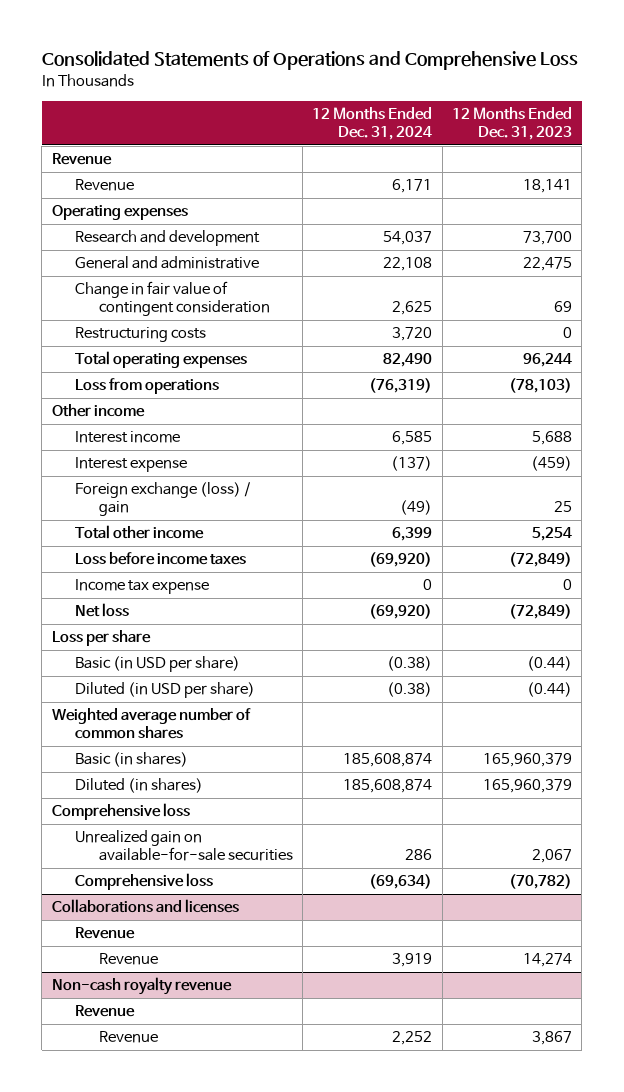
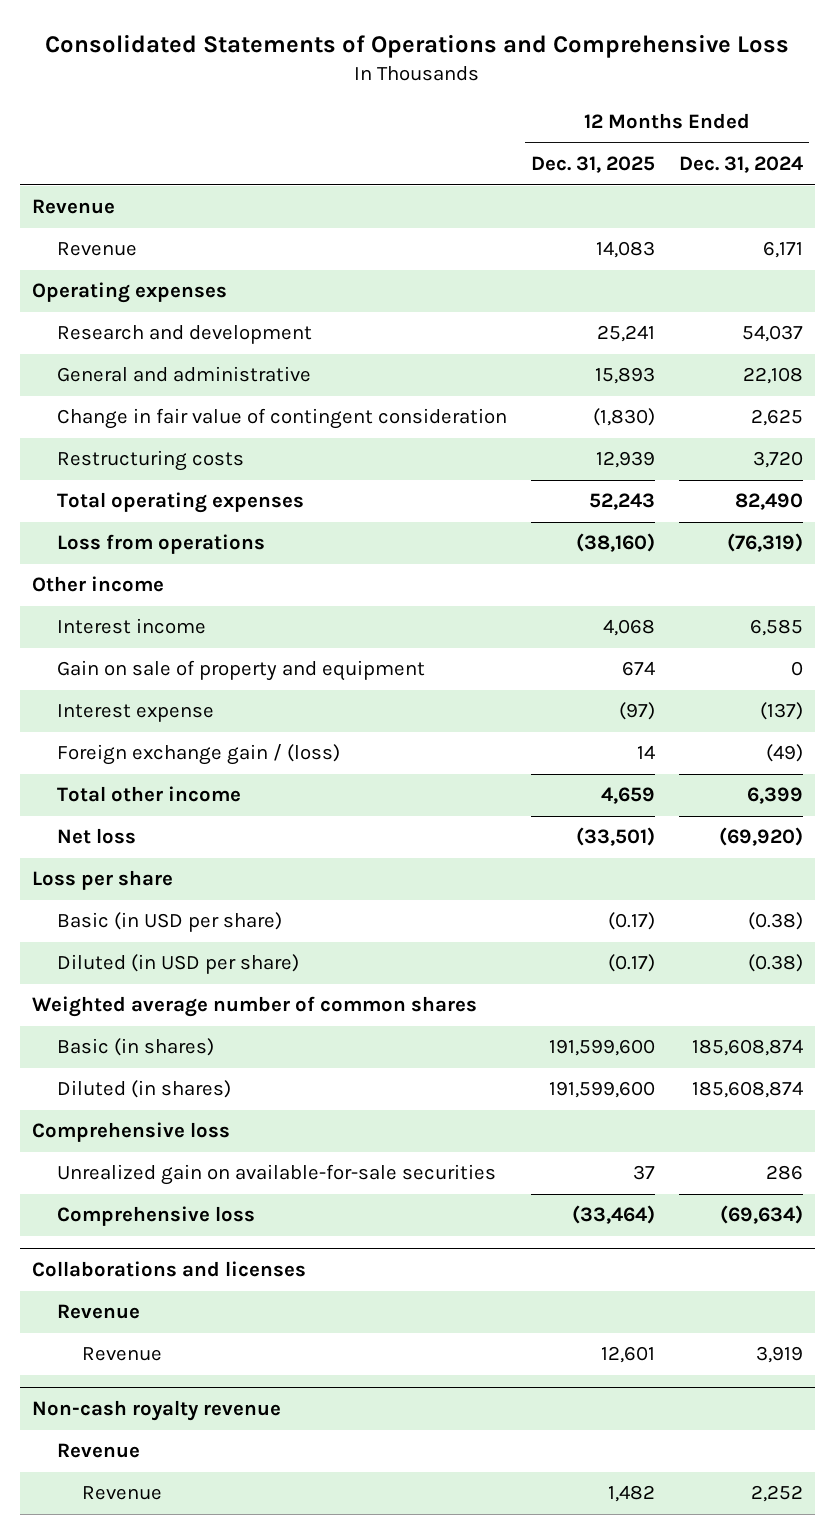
[452,107,573,141] 12 Months Ended Dec. 31, 2023 -> none
none -> [530,156,655,174] Dec. 31, 2025
none -> [57,660,426,682] Gain on sale of property and equipment
[75,482,252,517] Foreign exchange (loss) / gain -> [57,744,341,766] Foreign exchange gain / (loss)
[75,552,247,566] Loss before income taxes -> none
[75,579,210,595] Income tax expense -> none

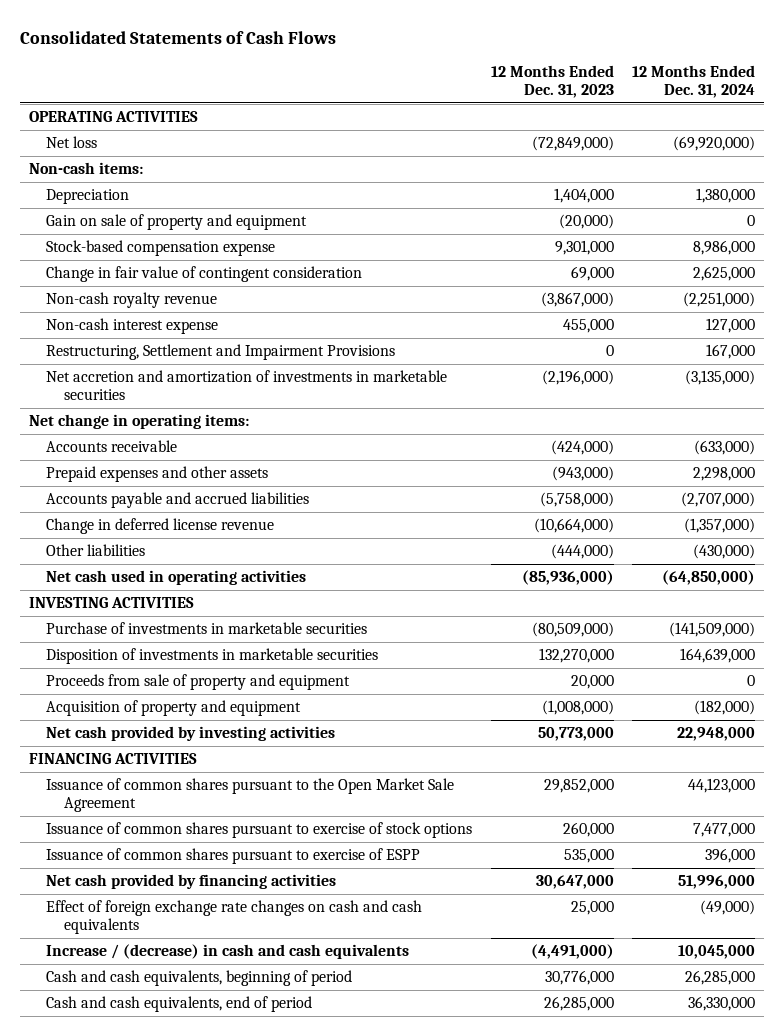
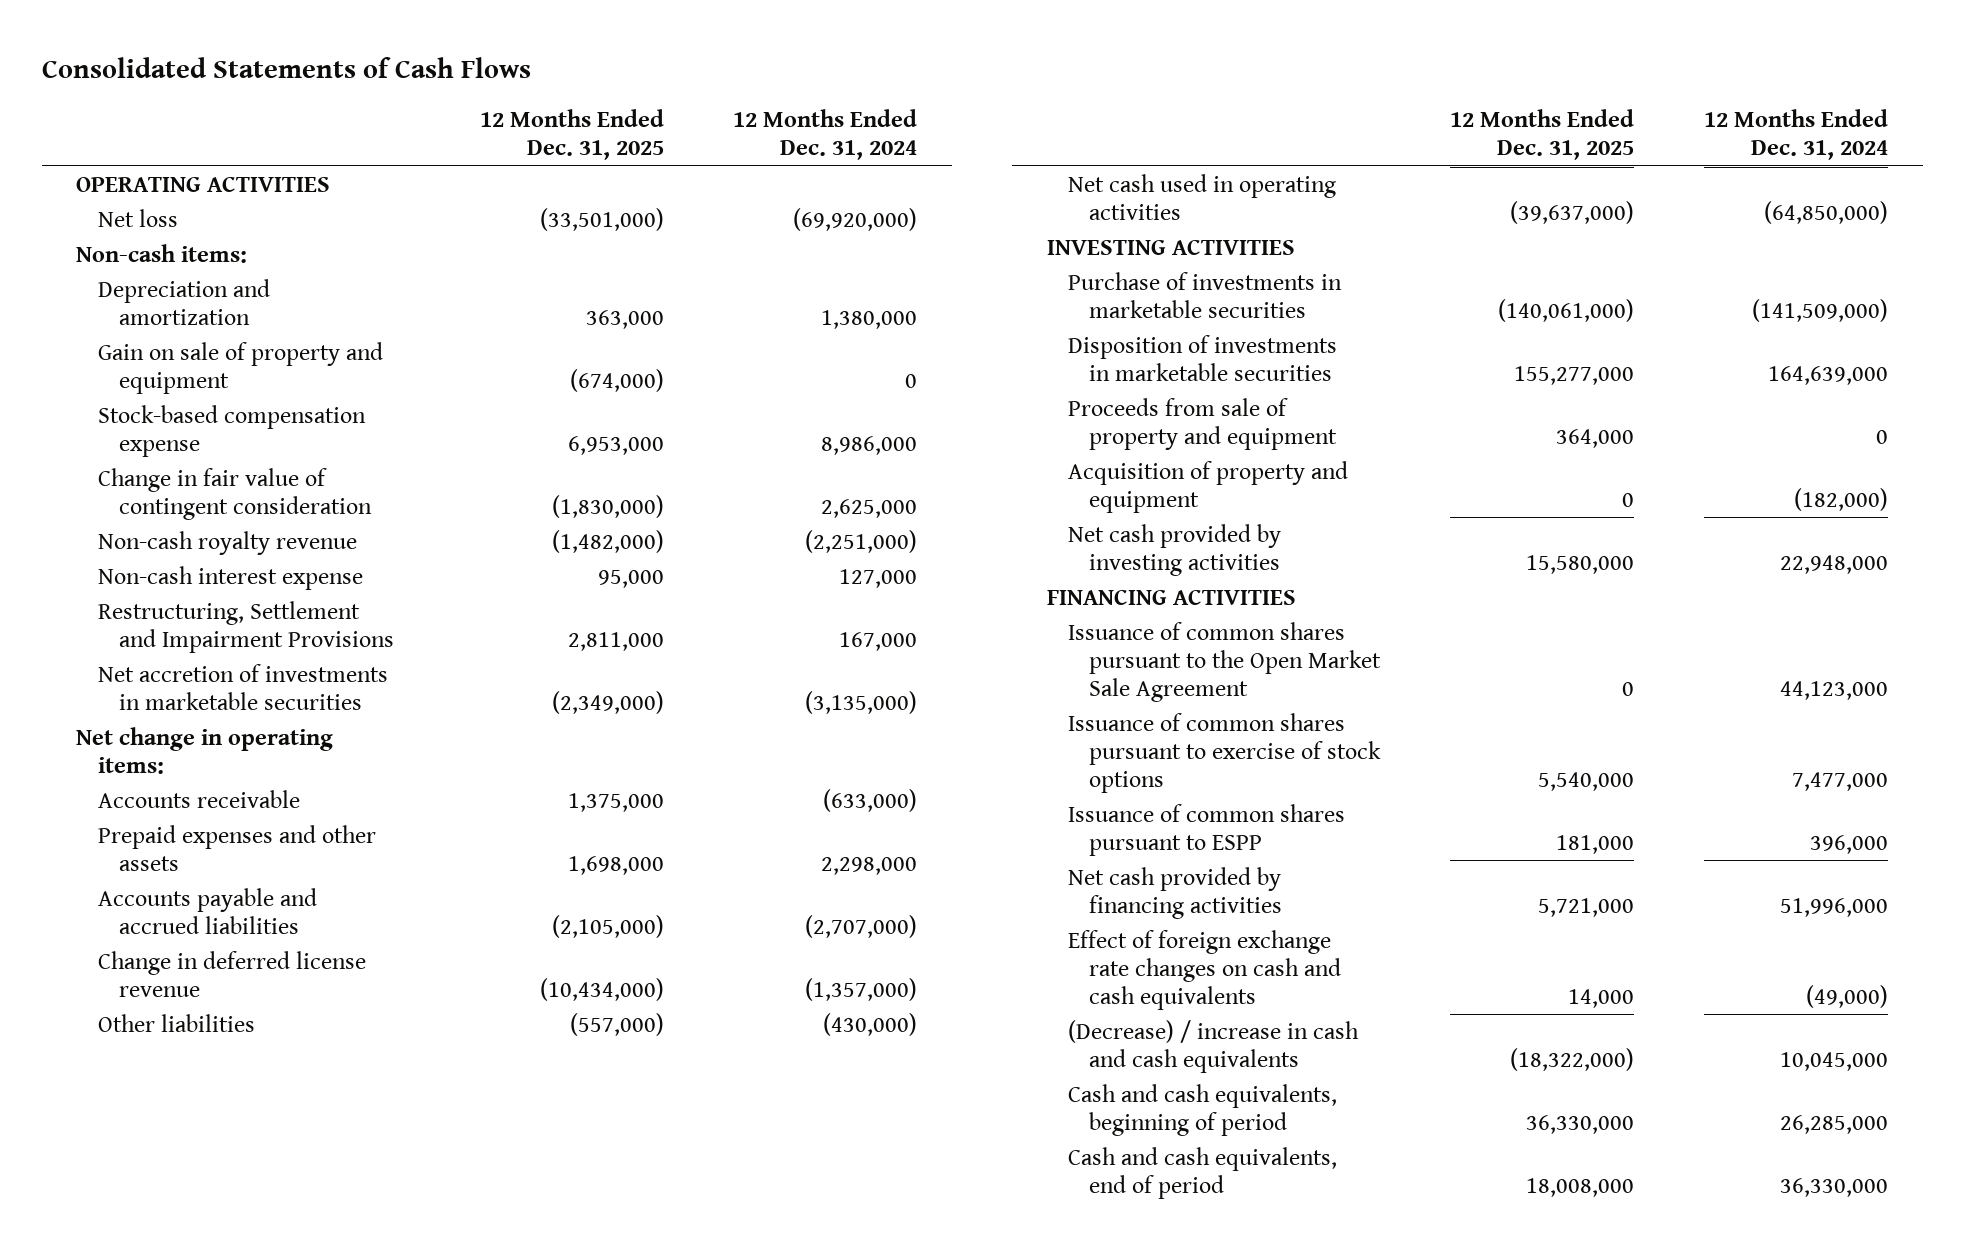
[490,65,614,98] 12 Months Ended Dec. 31, 2023 -> none
none -> [479,109,664,161] 12 Months Ended Dec. 31, 2025
[46,189,130,205] Depreciation -> [97,279,270,325] Depreciation and amortization
[46,370,448,400] Net accretion and amortization of investments in marketable securities -> [97,664,388,710] Net accretion of investments in marketable securities
[46,848,421,865] Issuance of common shares pursuant to exercise of ESPP -> [1067,804,1345,856] Issuance of common shares pursuant to ESPP
[46,944,410,960] Increase / (decrease) in cash and cash equivalents -> [1067,1020,1359,1073] (Decrease) / increase in cash and cash equivalents

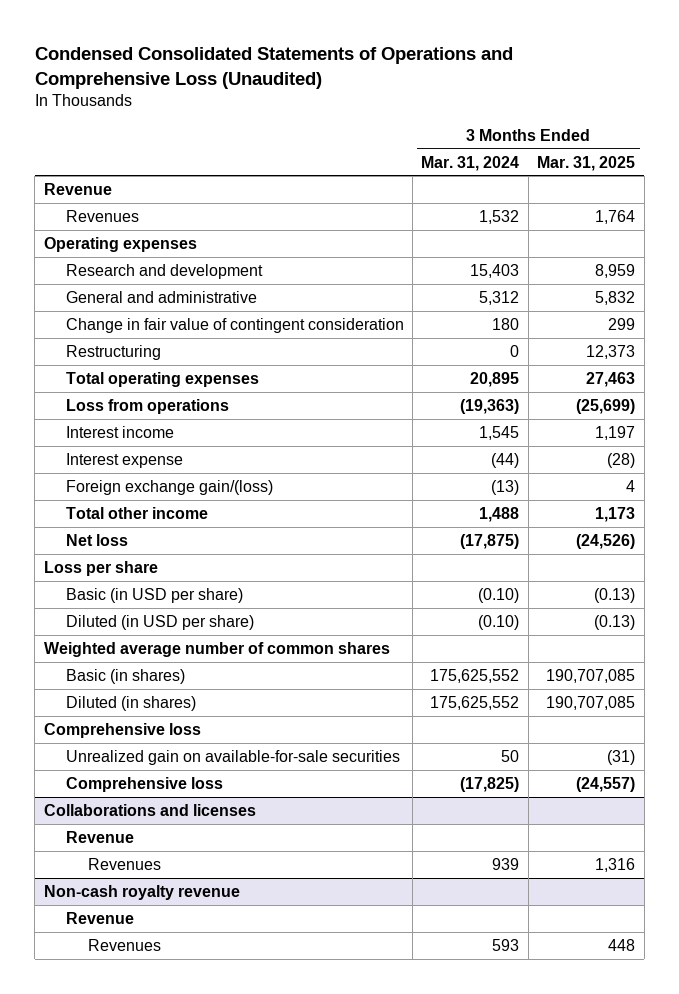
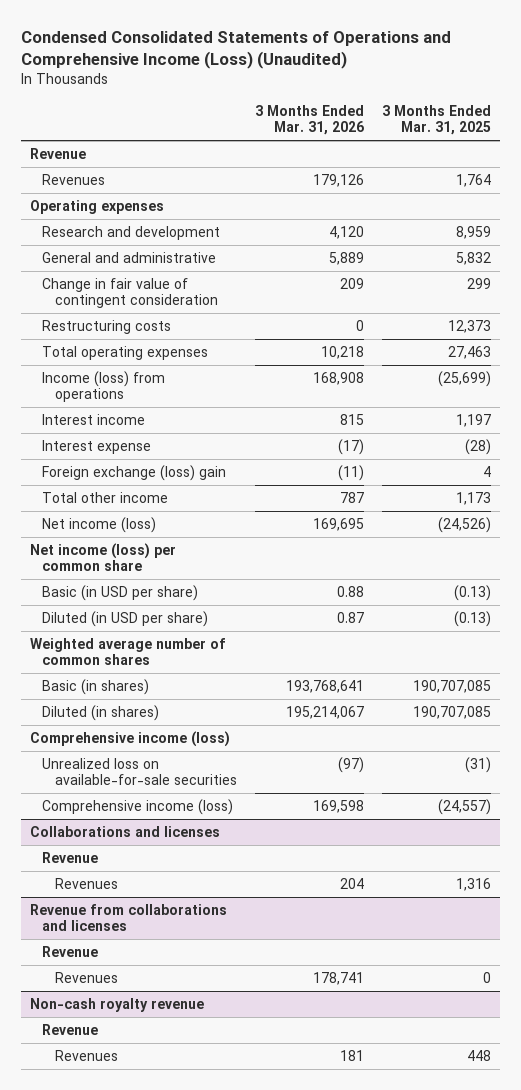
[34,46,513,89] Condensed Consolidated Statements of Operations and Comprehensive Loss (Unaudited) -> [20,30,451,69] Condensed Consolidated Statements of Operations and Comprehensive Income (Loss) (Unaudited)
[421,155,520,171] Mar. 31, 2024 -> none
none -> [254,104,364,136] 3 Months Ended Mar. 31, 2026
[65,344,161,360] Restructuring -> [42,319,172,334] Restructuring costs
[65,398,229,414] Loss from operations -> [42,370,166,403] Income (loss) from operations
[65,479,273,495] Foreign exchange gain/(loss) -> [42,464,227,481] Foreign exchange (loss) gain
[65,533,128,546] Net loss -> [42,516,157,533] Net income (loss)
[43,560,158,576] Loss per share -> [29,542,176,572] Net income (loss) per common share
[43,722,201,738] Comprehensive loss -> [29,730,230,747] Comprehensive income (loss)
[65,749,400,765] Unrealized gain on available-for-sale securities -> [42,757,237,786] Unrealized loss on available-for-sale securities
[65,776,223,792] Comprehensive loss -> [42,798,234,815] Comprehensive income (loss)
none -> [29,903,227,932] Revenue from collaborations and licenses
none -> [42,945,99,957] Revenue
none -> [54,971,118,983] Revenues

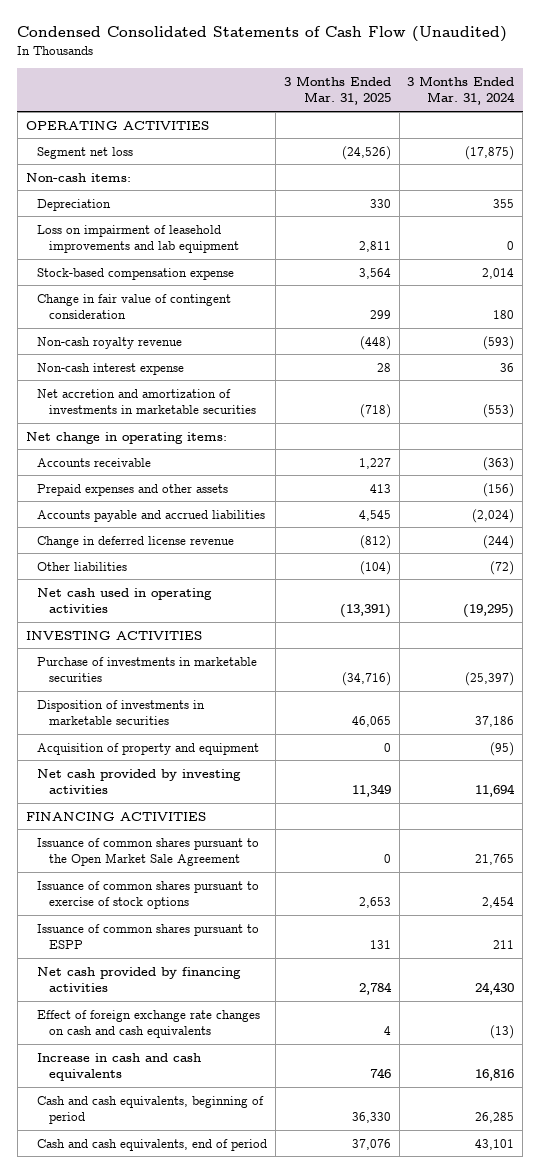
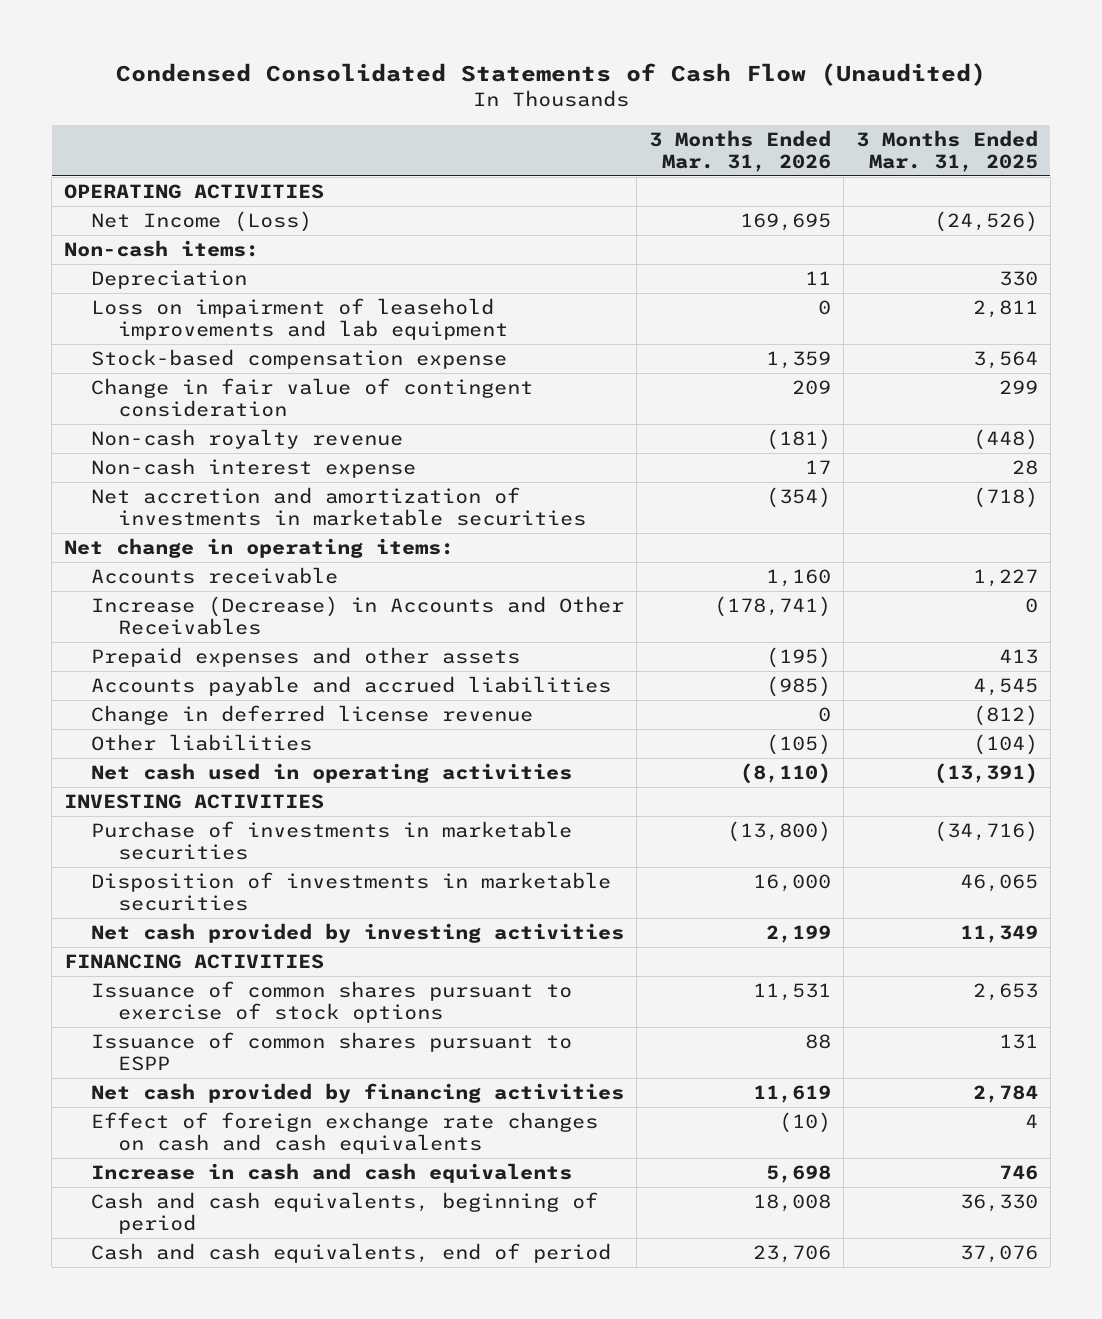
[407,75,516,106] 3 Months Ended Mar. 31, 2024 -> none
none -> [649,130,832,172] 3 Months Ended Mar. 31, 2026
[37,146,134,159] Segment net loss -> [91,211,313,233] Net Income (Loss)
none -> [91,596,625,635] Increase (Decrease) in Accounts and Other Receivables
[37,742,260,755] Acquisition of property and equipment -> none
[37,837,260,867] Issuance of common shares pursuant to the Open Market Sale Agreement -> none

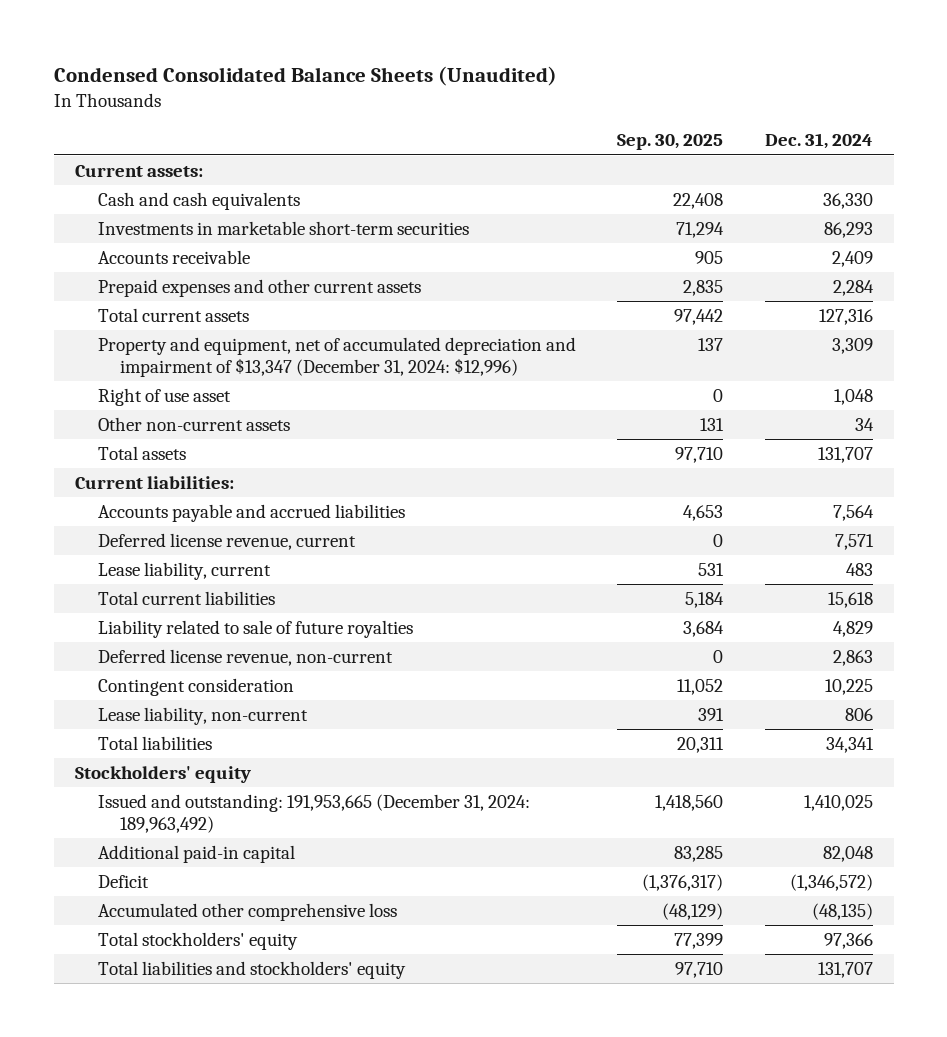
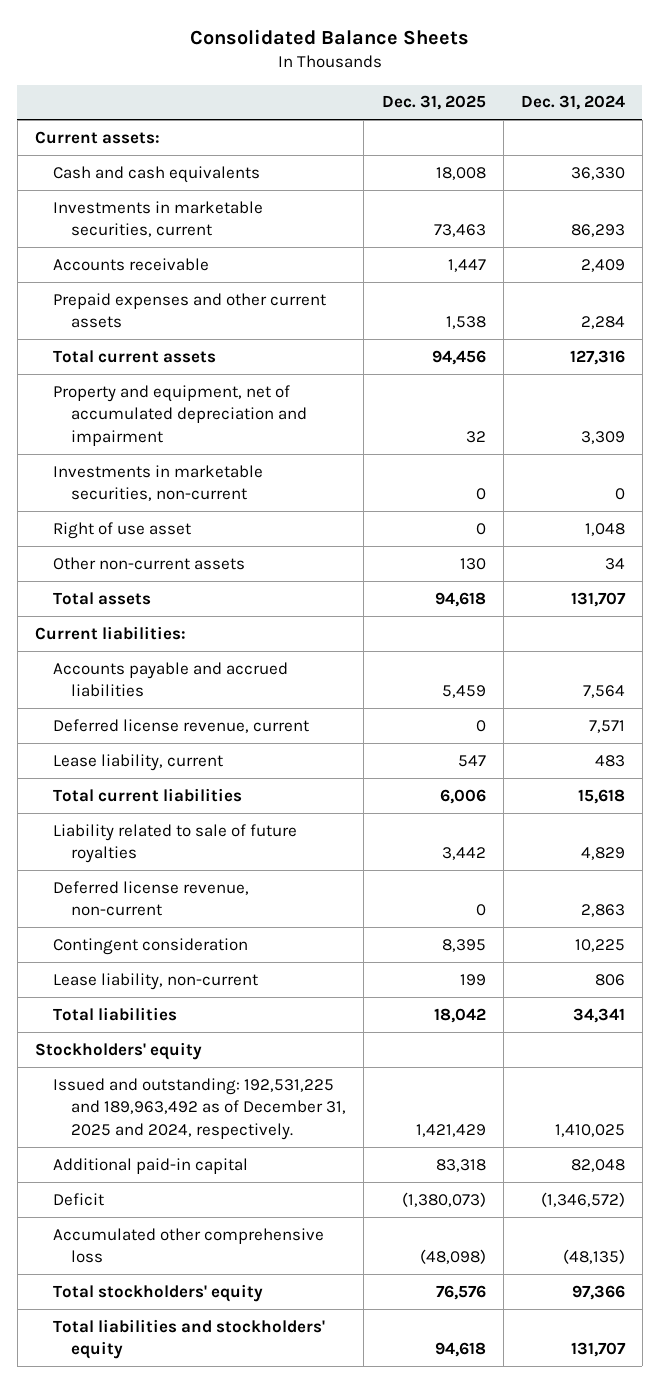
[53,66,557,87] Condensed Consolidated Balance Sheets (Unaudited) -> [189,28,469,45] Consolidated Balance Sheets
[617,134,724,151] Sep. 30, 2025 -> none
none -> [381,95,486,111] Dec. 31, 2025
[97,220,469,235] Investments in marketable short-term securities -> [53,200,264,238] Investments in marketable securities, current
[97,336,576,377] Property and equipment, net of accumulated depreciation and impairment of $13,347 (December 31, 2024: $12,996) -> [53,384,308,446] Property and equipment, net of accumulated depreciation and impairment
none -> [53,464,264,502] Investments in marketable securities, non-current
[97,793,530,833] Issued and outstanding: 191,953,665 (December 31, 2024: 189,963,492) -> [53,1077,347,1140] Issued and outstanding: 192,531,225 and 189,963,492 as of December 31, 2025 and 2024, respectively.

